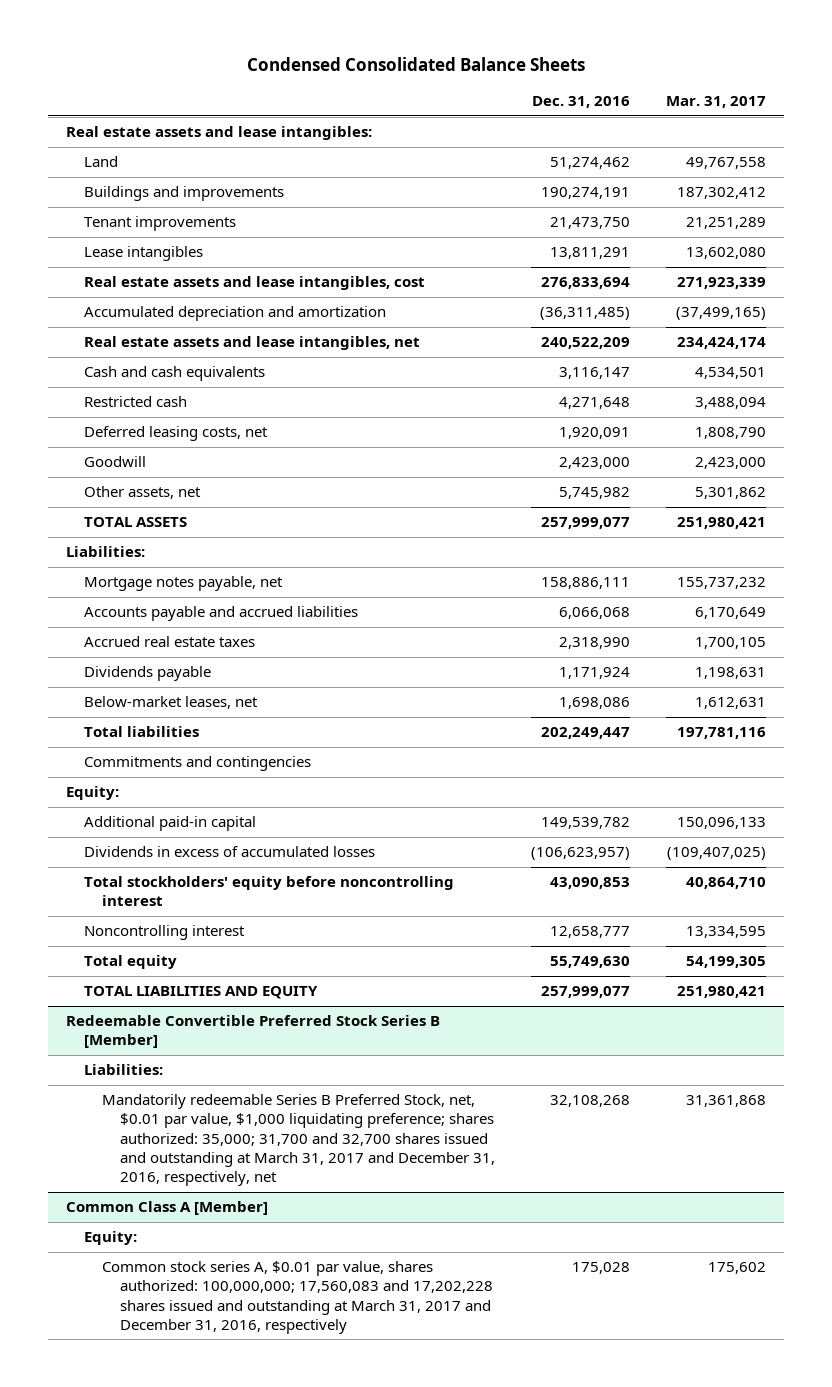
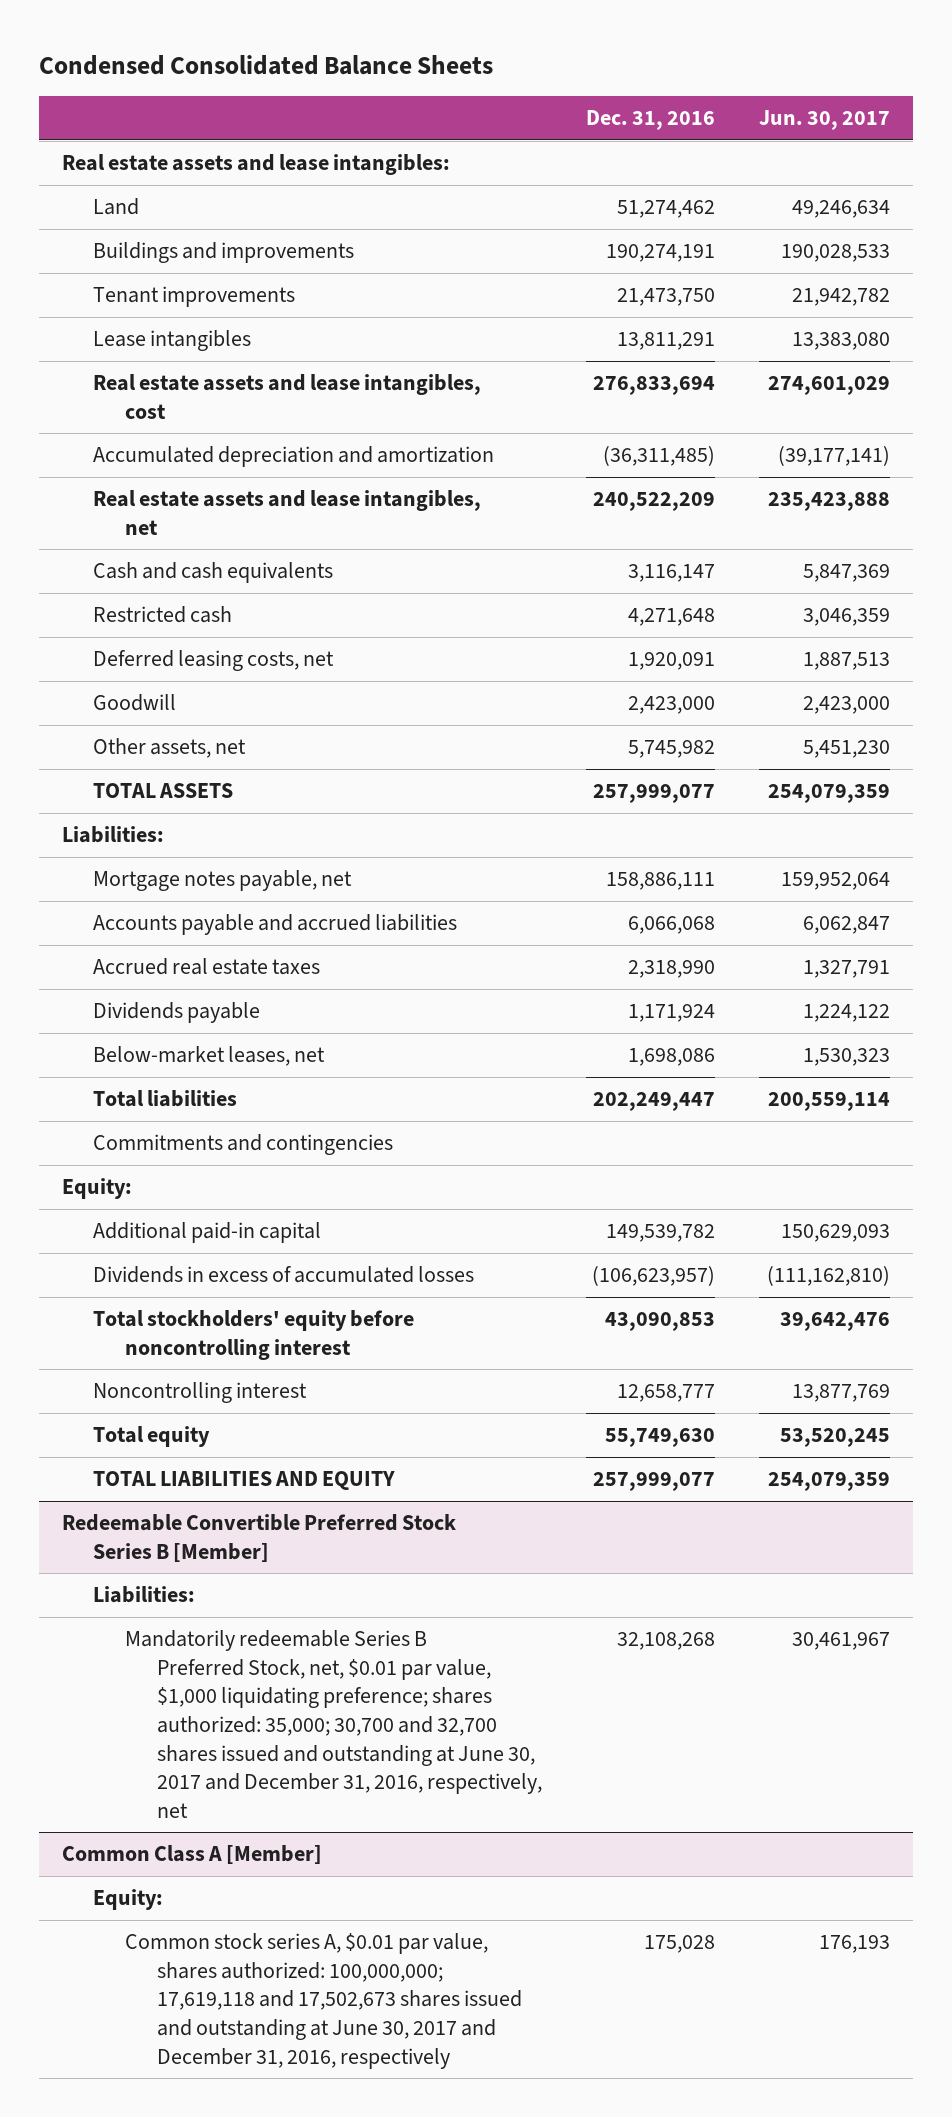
[666,96,767,109] Mar. 31, 2017 -> none
none -> [759,110,891,131] Jun. 30, 2017
[102,1094,496,1186] Mandatorily redeemable Series B Preferred Stock, net, $0.01 par value, $1,000 liquidating preference; shares authorized: 35,000; 31,700 and 32,700 shares issued and outstanding at March 31, 2017 and December 31, 2016, respectively, net -> [124,1630,542,1818] Mandatorily redeemable Series B Preferred Stock, net, $0.01 par value, $1,000 liquidating preference; shares authorized: 35,000; 30,700 and 32,700 shares issued and outstanding at June 30, 2017 and December 31, 2016, respectively, net
[102,1261,494,1334] Common stock series A, $0.01 par value, shares authorized: 100,000,000; 17,560,083 and 17,202,228 shares issued and outstanding at March 31, 2017 and December 31, 2016, respectively -> [124,1933,522,2069] Common stock series A, $0.01 par value, shares authorized: 100,000,000; 17,619,118 and 17,502,673 shares issued and outstanding at June 30, 2017 and December 31, 2016, respectively

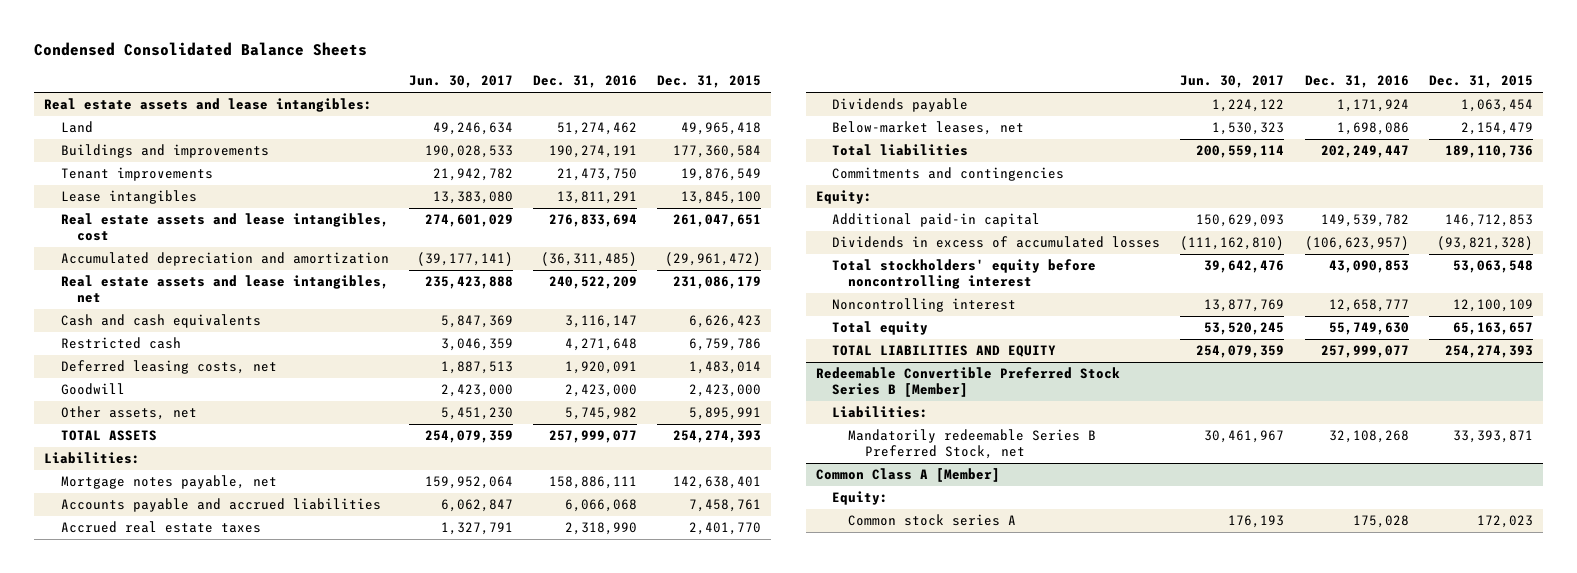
none -> [657,75,762,89] Dec. 31, 2015
[124,1630,542,1818] Mandatorily redeemable Series B Preferred Stock, net, $0.01 par value, $1,000 liquidating preference; shares authorized: 35,000; 30,700 and 32,700 shares issued and outstanding at June 30, 2017 and December 31, 2016, respectively, net -> [848,429,1097,460] Mandatorily redeemable Series B Preferred Stock, net
[124,1933,522,2069] Common stock series A, $0.01 par value, shares authorized: 100,000,000; 17,619,118 and 17,502,673 shares issued and outstanding at June 30, 2017 and December 31, 2016, respectively -> [848,514,1017,527] Common stock series A

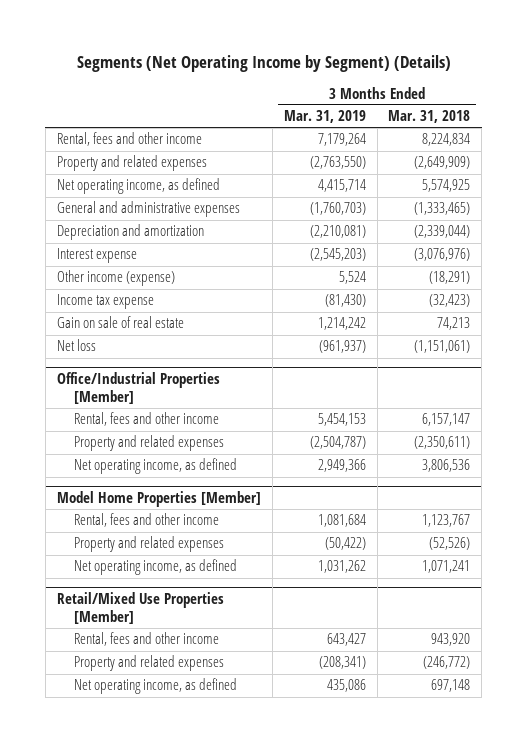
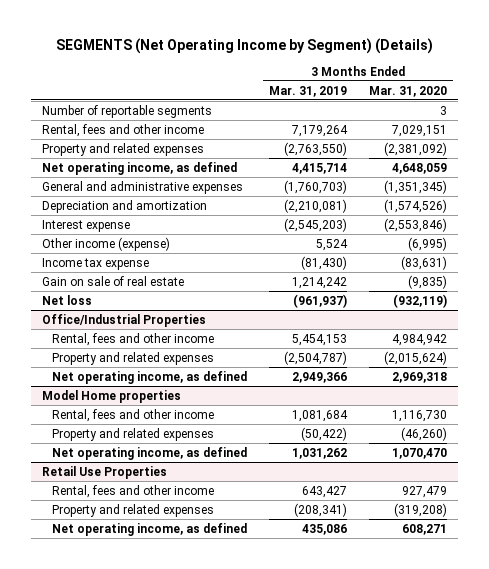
[76,54,451,72] Segments (Net Operating Income by Segment) (Details) -> [55,37,433,54] SEGMENTS (Net Operating Income by Segment) (Details)
[388,110,471,124] Mar. 31, 2018 -> none
none -> [369,85,448,97] Mar. 31, 2020
none -> [41,104,212,118] Number of reportable segments
[56,371,220,405] Office/Industrial Properties [Member] -> [41,313,206,327] Office/Industrial Properties
[56,490,261,507] Model Home Properties [Member] -> [41,389,181,403] Model Home properties
[56,591,224,625] Retail/Mixed Use Properties [Member] -> [41,465,167,479] Retail Use Properties

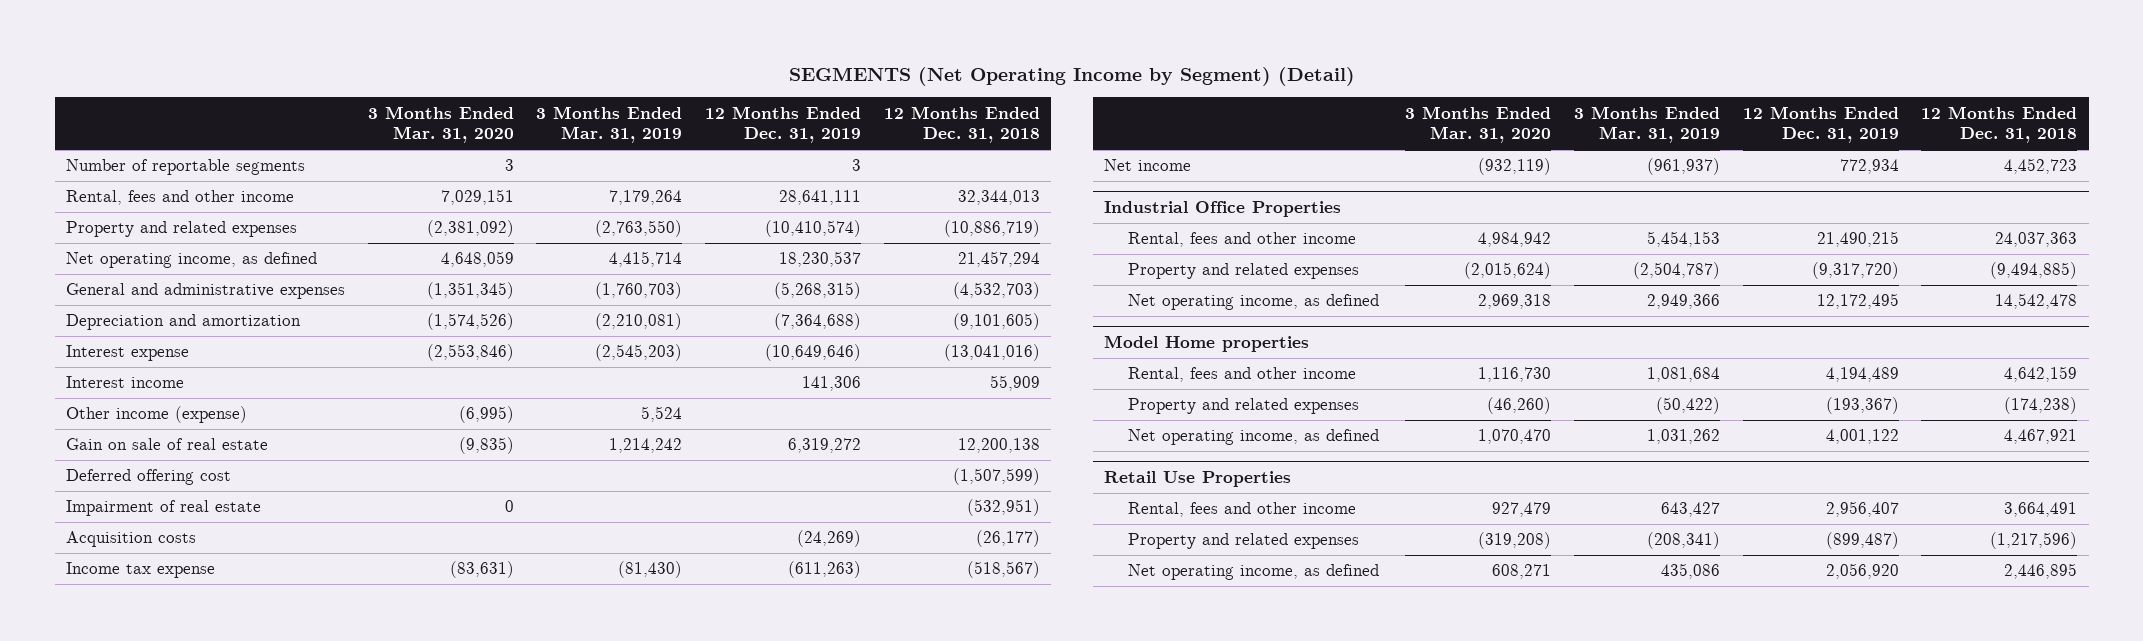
[55,37,433,54] SEGMENTS (Net Operating Income by Segment) (Details) -> [788,66,1355,86] SEGMENTS (Net Operating Income by Segment) (Detail)
none -> [704,105,861,144] 12 Months Ended Dec. 31, 2019
none -> [883,105,1040,144] 12 Months Ended Dec. 31, 2018
none -> [66,376,185,389] Interest income
none -> [66,469,232,486] Deferred offering cost
none -> [66,500,262,517] Impairment of real estate
none -> [66,531,197,548] Acquisition costs
[41,257,149,270] Income tax expense -> [66,562,216,579] Income tax expense
[41,294,92,305] Net loss -> [1103,159,1191,172] Net income
[41,313,206,327] Office/Industrial Properties -> [1103,200,1341,217] Industrial Office Properties

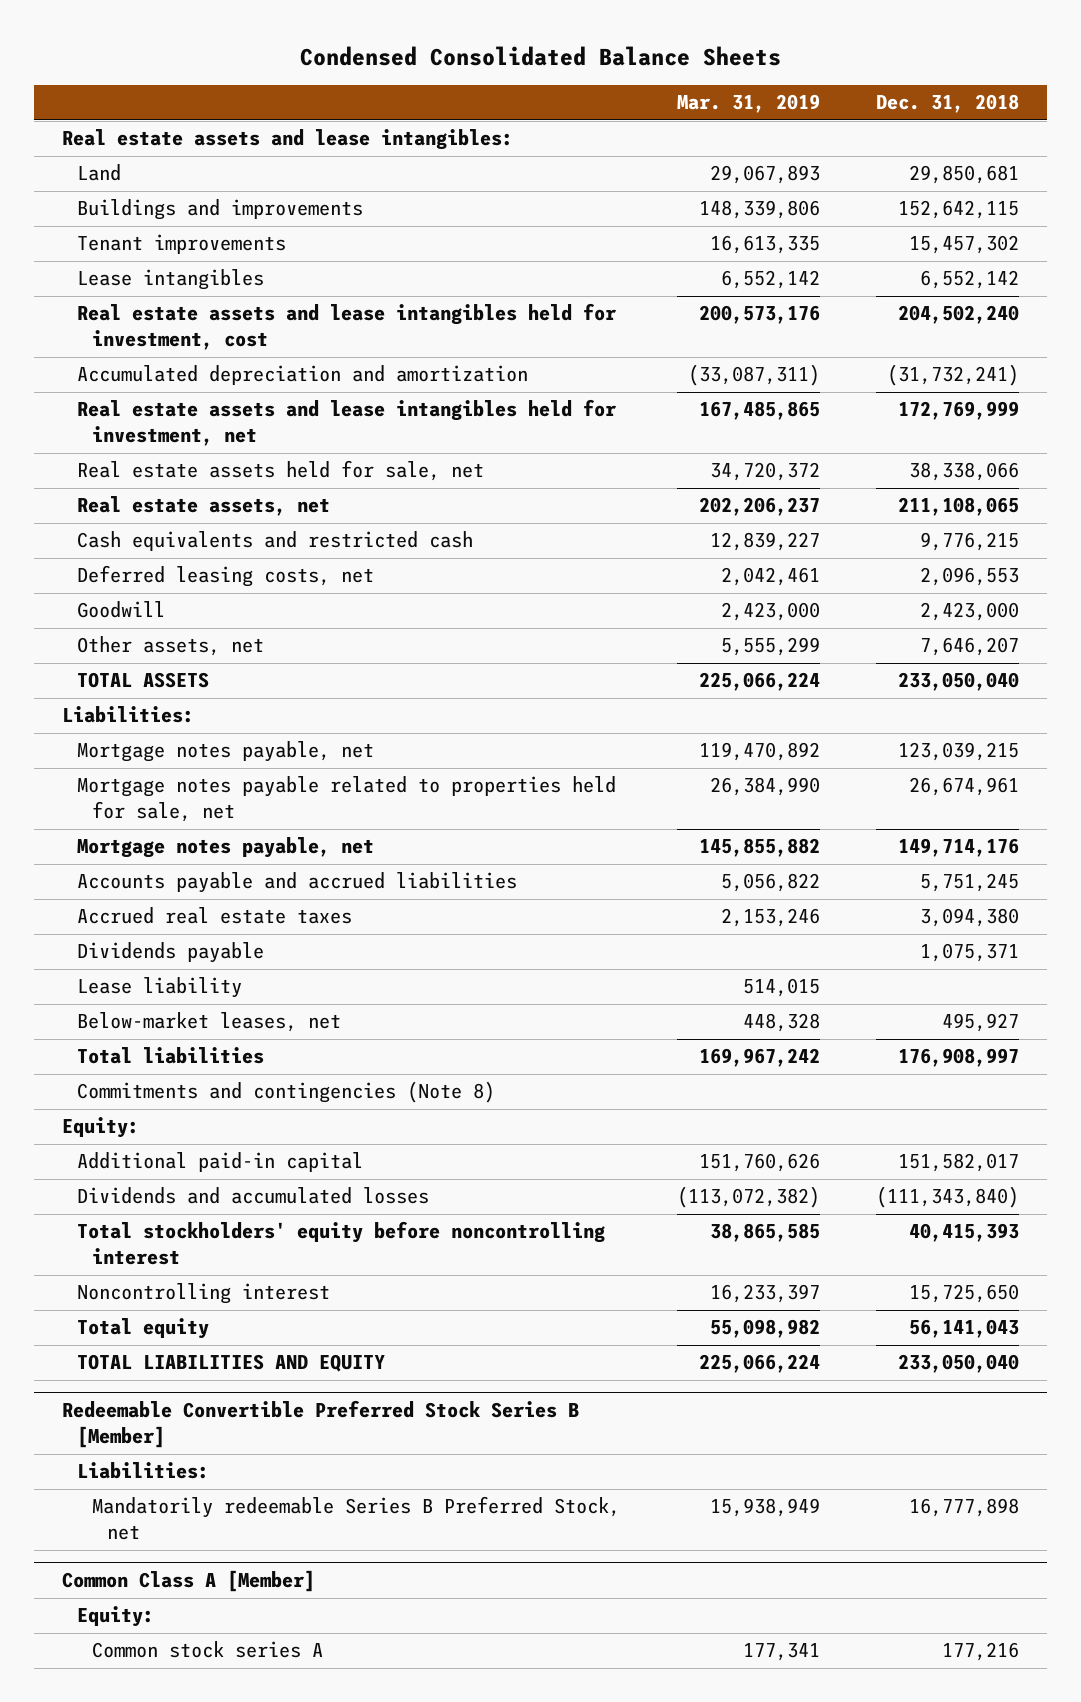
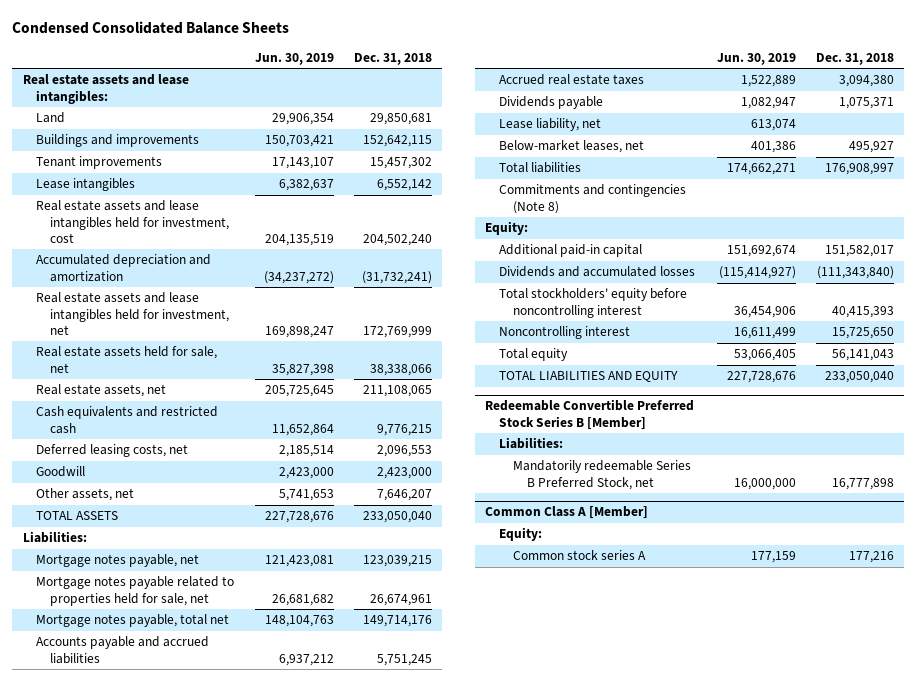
[676,94,820,114] Mar. 31, 2019 -> none
none -> [254,52,334,65] Jun. 30, 2019
[77,837,375,859] Mortgage notes payable, net -> [36,614,230,628] Mortgage notes payable, total net
[77,977,243,999] Lease liability -> [498,118,601,132] Lease liability, net

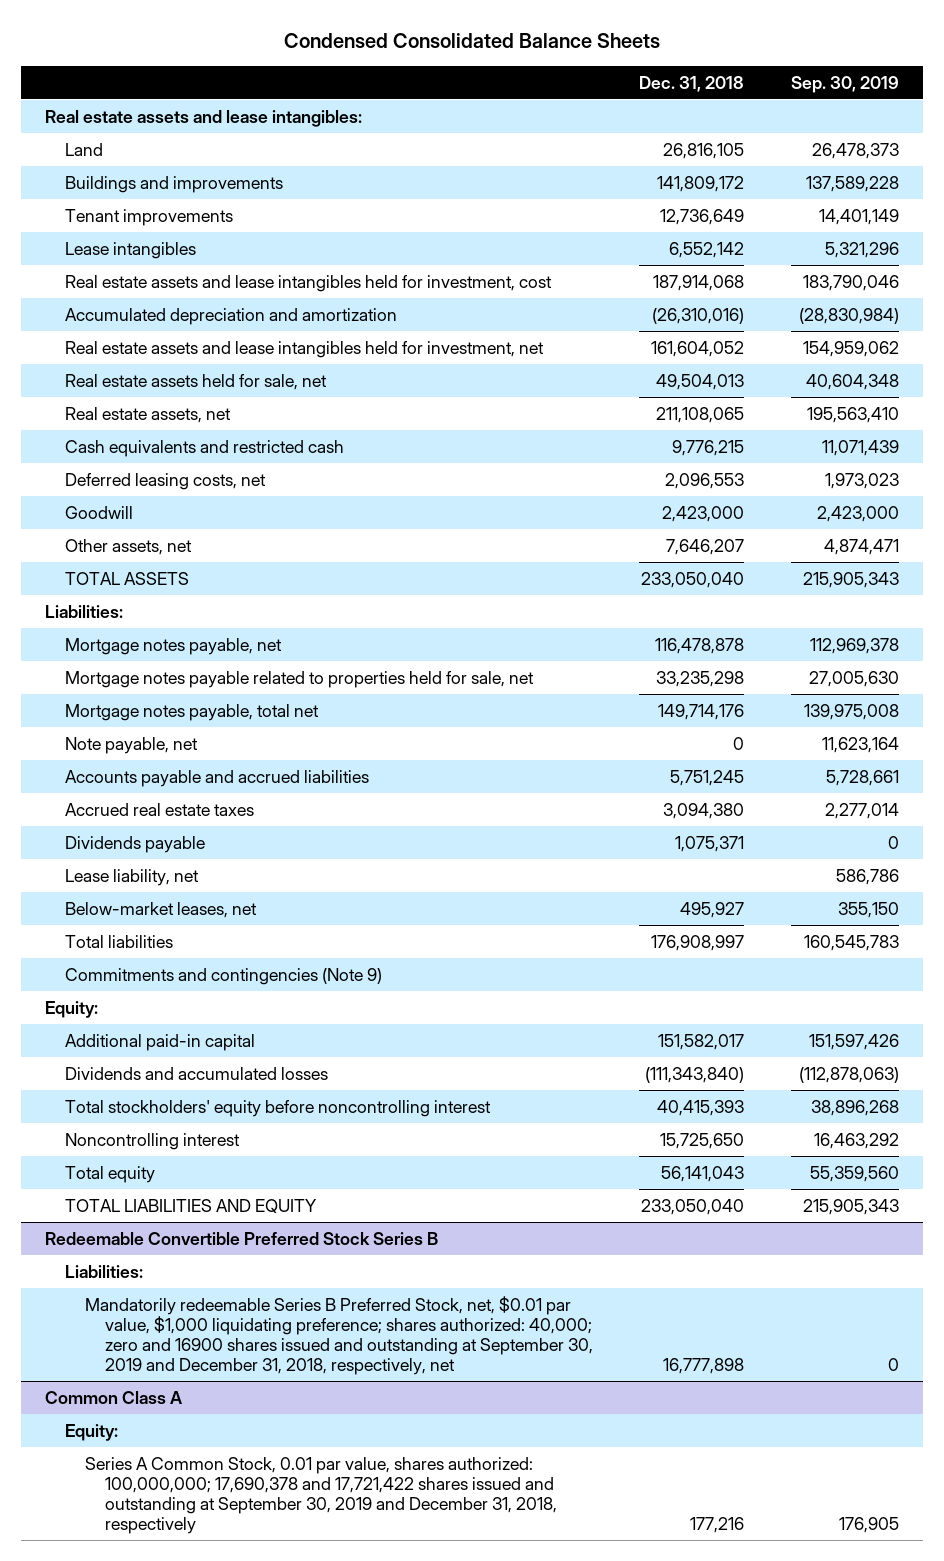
[254,52,334,65] Jun. 30, 2019 -> none
none -> [791,75,900,93] Sep. 30, 2019
[369,113,432,126] 29,850,681 -> [663,142,745,159] 26,816,105
[362,135,432,148] 152,642,115 -> [657,175,745,192] 141,809,172
[369,157,432,170] 15,457,302 -> [660,208,745,225] 12,736,649
[362,233,432,246] 204,502,240 -> [653,274,745,291] 187,914,068
[361,270,432,284] (31,732,241) -> [652,307,745,324] (26,310,016)
[362,325,432,338] 172,769,999 -> [651,340,745,357] 161,604,052
[369,363,432,376] 38,338,066 -> [656,373,745,390] 49,504,013
[362,555,432,568] 123,039,215 -> [655,637,745,654] 116,478,878
[369,593,432,606] 26,674,961 -> [656,670,745,687] 33,235,298
none -> [64,736,198,754] Note payable, net
[498,184,686,214] Commitments and contingencies (Note 8) -> [64,967,382,985] Commitments and contingencies (Note 9)
[485,399,695,430] Redeemable Convertible Preferred Stock Series B [Member] -> [44,1231,438,1245] Redeemable Convertible Preferred Stock Series B
[512,460,691,490] Mandatorily redeemable Series B Preferred Stock, net -> [84,1295,593,1376] Mandatorily redeemable Series B Preferred Stock, net, $0.01 par value, $1,000 liquidating preference; shares authorized: 40,000; zero and 16900 shares issued and outstanding at September 30, 2019 and December 31, 2018, respectively, net
[485,506,649,520] Common Class A [Member] -> [44,1390,183,1404] Common Class A
[512,550,646,561] Common stock series A -> [84,1456,557,1535] Series A Common Stock, 0.01 par value, shares authorized: 100,000,000; 17,690,378 and 17,721,422 shares issued and outstanding at September 30, 2019 and December 31, 2018, respectively

